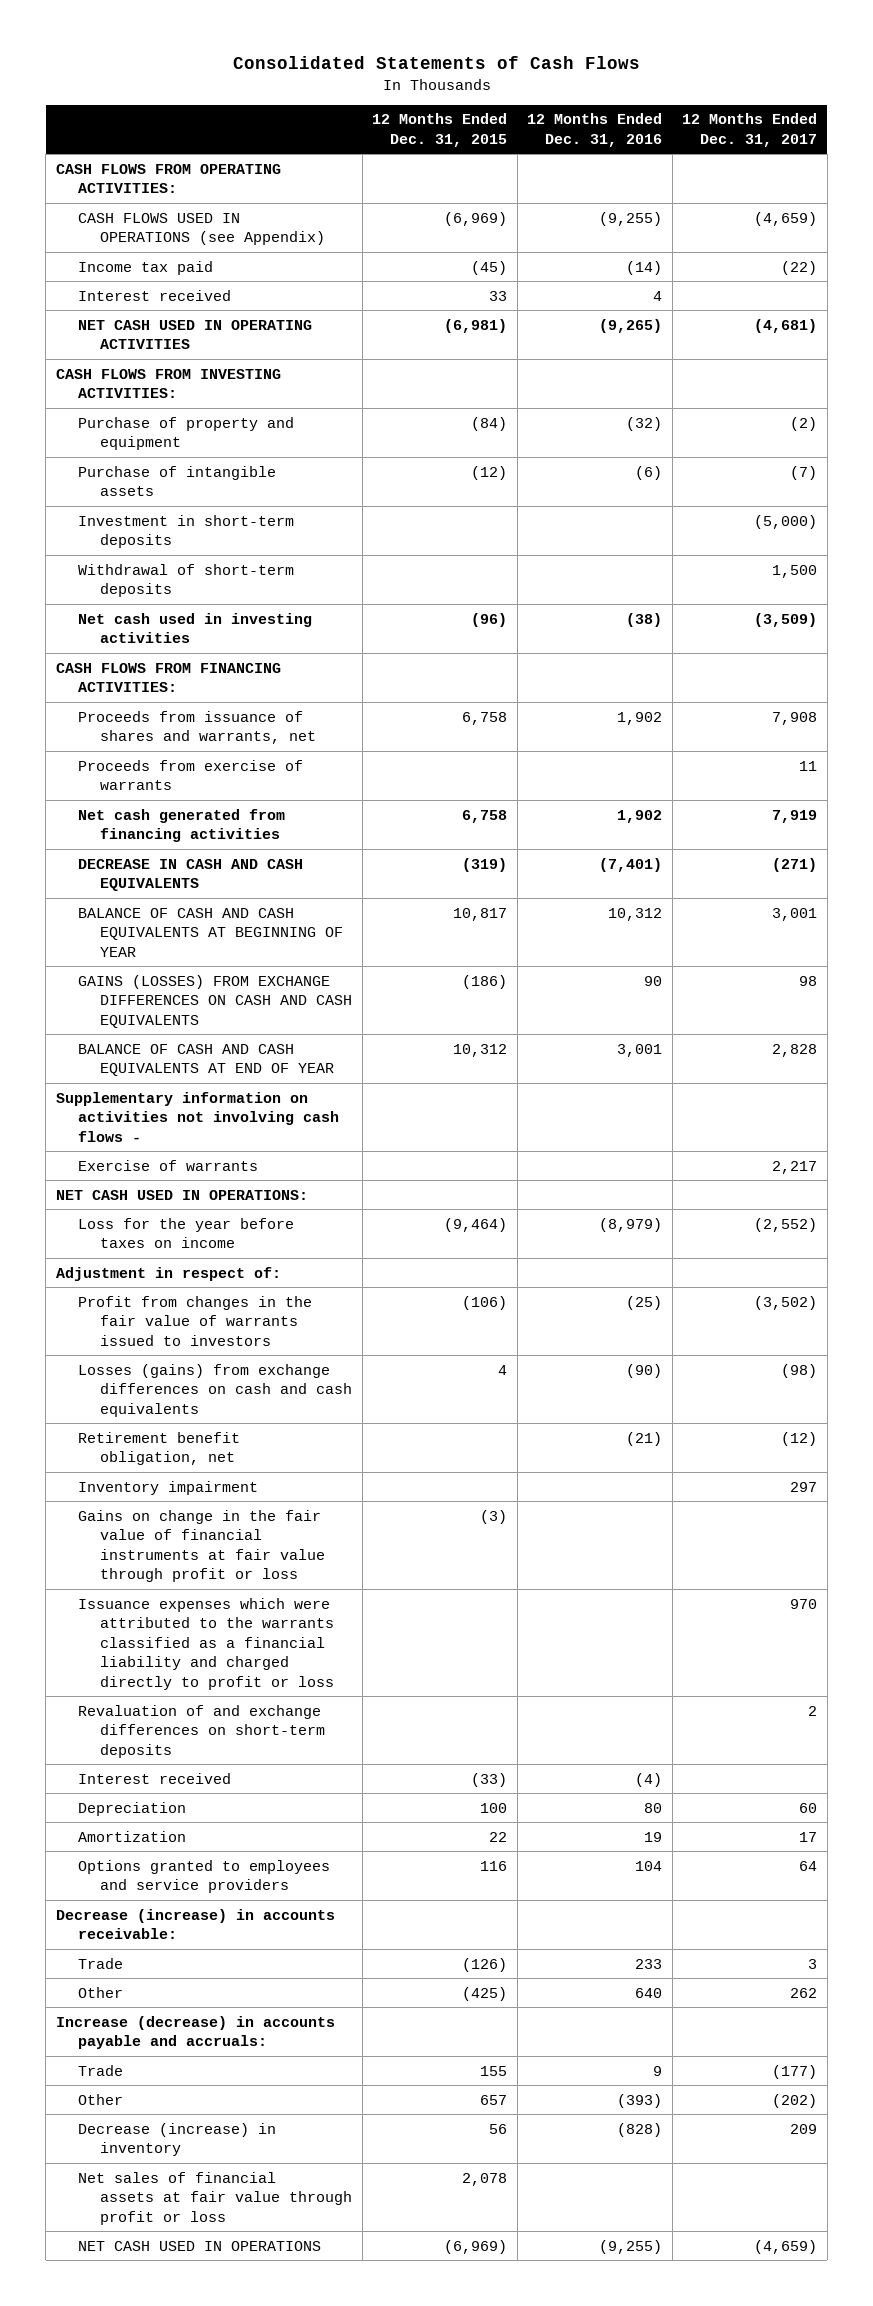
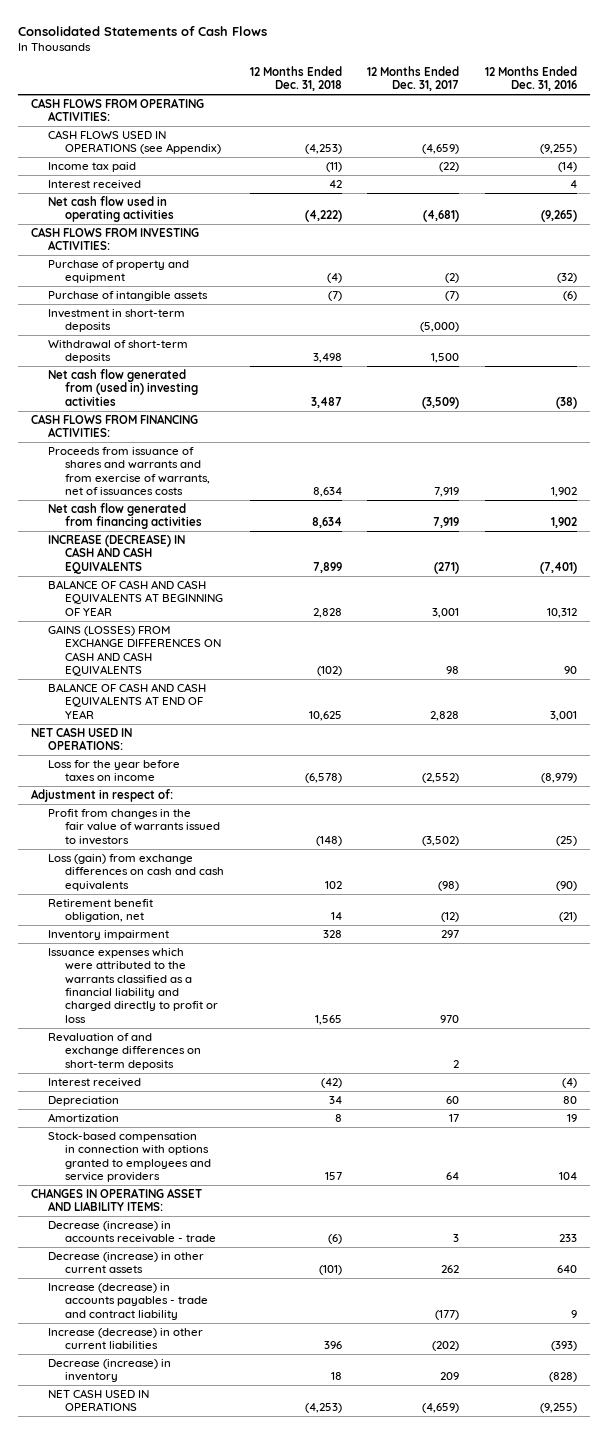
[372,113,508,147] 12 Months Ended Dec. 31, 2015 -> none
none -> [249,65,342,92] 12 Months Ended Dec. 31, 2018
[78,319,313,350] NET CASH USED IN OPERATING ACTIVITIES -> [48,196,175,223] Net cash flow used in operating activities
[78,612,313,644] Net cash used in investing activities -> [48,369,199,406] Net cash flow generated from (used in) investing activities
[78,759,304,791] Proceeds from exercise of warrants -> none
[78,710,317,745] Proceeds from issuance of shares and warrants, net -> [48,447,211,496] Proceeds from issuance of shares and warrants and from exercise of warrants, net of issuances costs
[772,711,818,725] 7,908 -> [434,487,460,498] 7,919
[78,808,286,843] Net cash generated from financing activities -> [48,503,203,530] Net cash flow generated from financing activities
[78,858,304,892] DECREASE IN CASH AND CASH EQUIVALENTS -> [48,534,186,574] INCREASE (DECREASE) IN CASH AND CASH EQUIVALENTS
[55,1091,340,1142] Supplementary information on activities not involving cash flows - -> none
[78,1159,259,1171] Exercise of warrants -> none
[78,1363,353,1417] Losses (gains) from exchange differences on cash and cash equivalents -> [48,854,225,891] Loss (gain) from exchange differences on cash and cash equivalents
[78,1509,326,1583] Gains on change in the fair value of financial instruments at fair value through profit or loss -> none
[55,1908,335,1940] Decrease (increase) in accounts receivable: -> none
[55,2015,335,2050] Increase (decrease) in accounts payable and accruals: -> none
[78,1859,331,1894] Options granted to employees and service providers -> [48,1132,212,1183] Stock-based compensation in connection with options granted to employees and service providers
none -> [31,1188,203,1212] CHANGES IN OPERATING ASSET AND LIABILITY ITEMS:
[78,1957,124,1969] Trade -> [48,1221,217,1244] Decrease (increase) in accounts receivable - trade
[78,1986,124,1998] Other -> [48,1252,205,1274] Decrease (increase) in other current assets
[78,2064,124,2076] Trade -> [48,1283,209,1320] Increase (decrease) in accounts payables - trade and contract liability
[78,2093,124,2105] Other -> [48,1328,204,1350] Increase (decrease) in other current liabilities
[78,2171,353,2225] Net sales of financial assets at fair value through profit or loss -> none

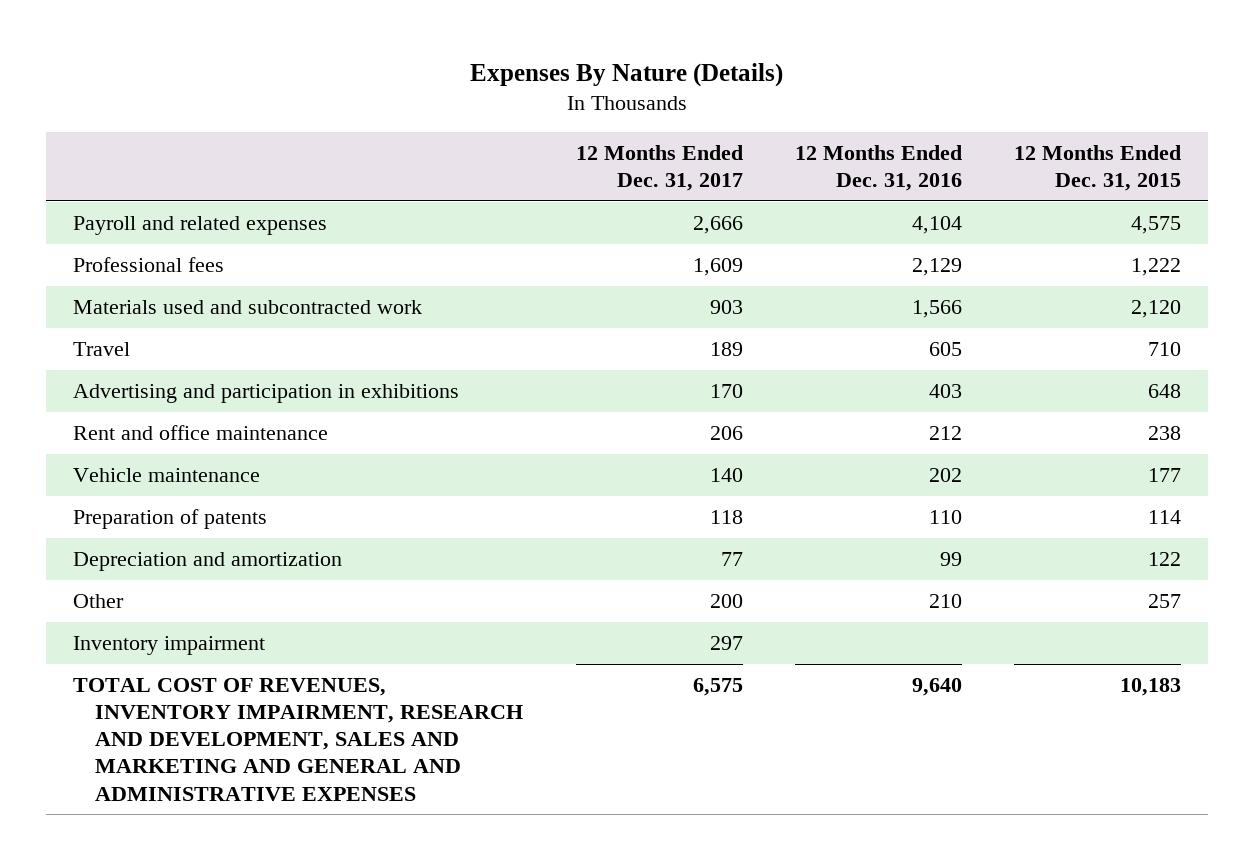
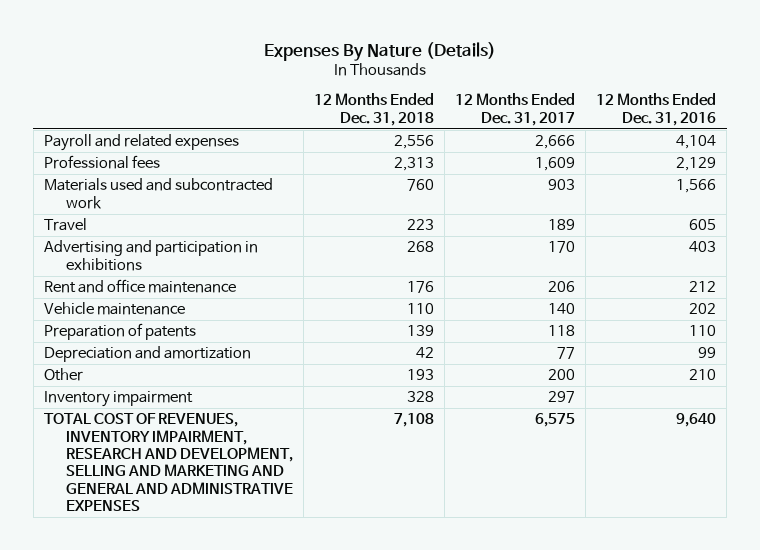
[1014,144,1182,192] 12 Months Ended Dec. 31, 2015 -> none
none -> [314,93,435,126] 12 Months Ended Dec. 31, 2018
[72,677,524,801] TOTAL COST OF REVENUES, INVENTORY IMPAIRMENT, RESEARCH AND DEVELOPMENT, SALES AND MARKETING AND GENERAL AND ADMINISTRATIVE EXPENSES -> [43,413,294,512] TOTAL COST OF REVENUES, INVENTORY IMPAIRMENT, RESEARCH AND DEVELOPMENT, SELLING AND MARKETING AND GENERAL AND ADMINISTRATIVE EXPENSES

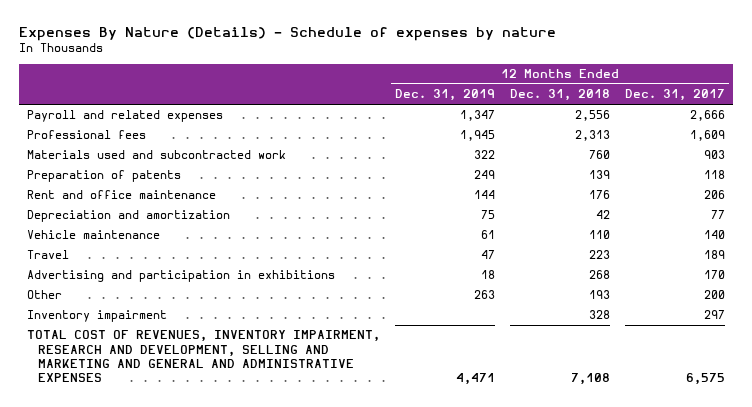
[264,41,497,61] Expenses By Nature (Details) -> [18,26,556,41] Expenses By Nature (Details) - Schedule of expenses by nature
[596,93,717,126] 12 Months Ended Dec. 31, 2016 -> none
none -> [394,89,495,102] Dec. 31, 2019
[43,279,236,294] Rent and office maintenance -> [26,190,216,200] Rent and office maintenance
[43,302,185,316] Vehicle maintenance -> [26,230,160,240] Vehicle maintenance
[43,218,87,232] Travel -> [26,250,69,260] Travel
[43,240,258,271] Advertising and participation in exhibitions -> [26,270,335,283] Advertising and participation in exhibitions

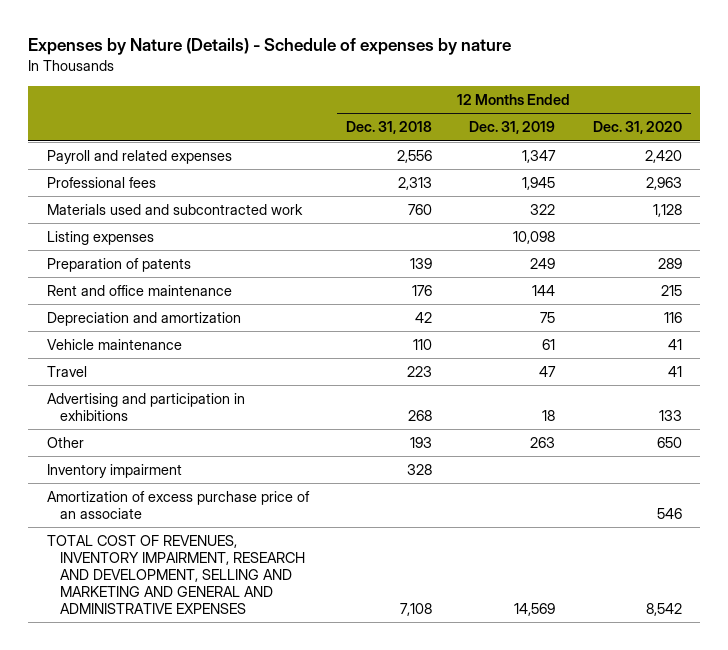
[18,26,556,41] Expenses By Nature (Details) - Schedule of expenses by nature -> [28,38,512,56] Expenses by Nature (Details) - Schedule of expenses by nature
[625,89,726,102] Dec. 31, 2017 -> none
none -> [592,121,682,135] Dec. 31, 2020
none -> [46,231,154,246] Listing expenses
none -> [46,491,310,520] Amortization of excess purchase price of an associate
[455,372,495,385] 4,471 -> [514,602,556,616] 14,569

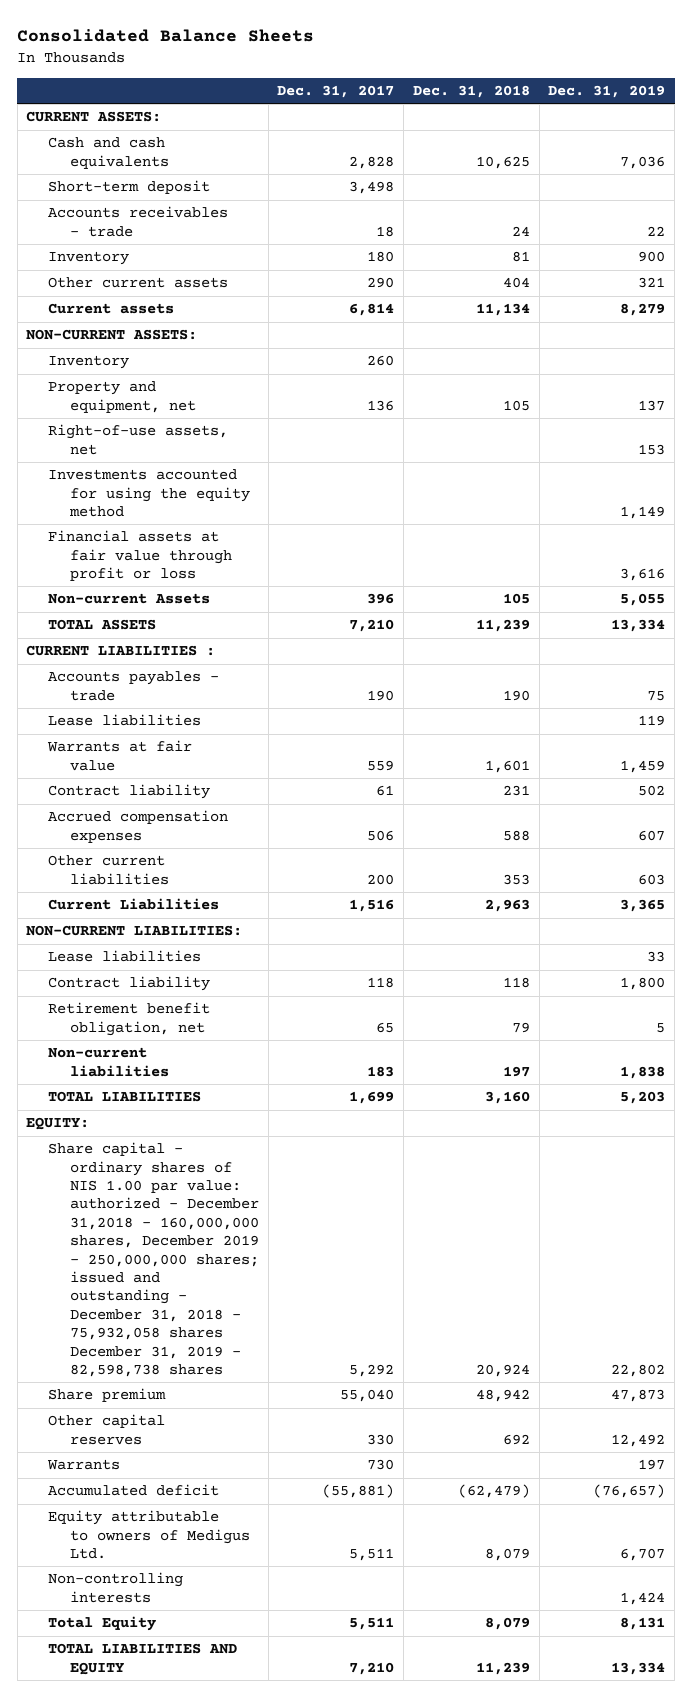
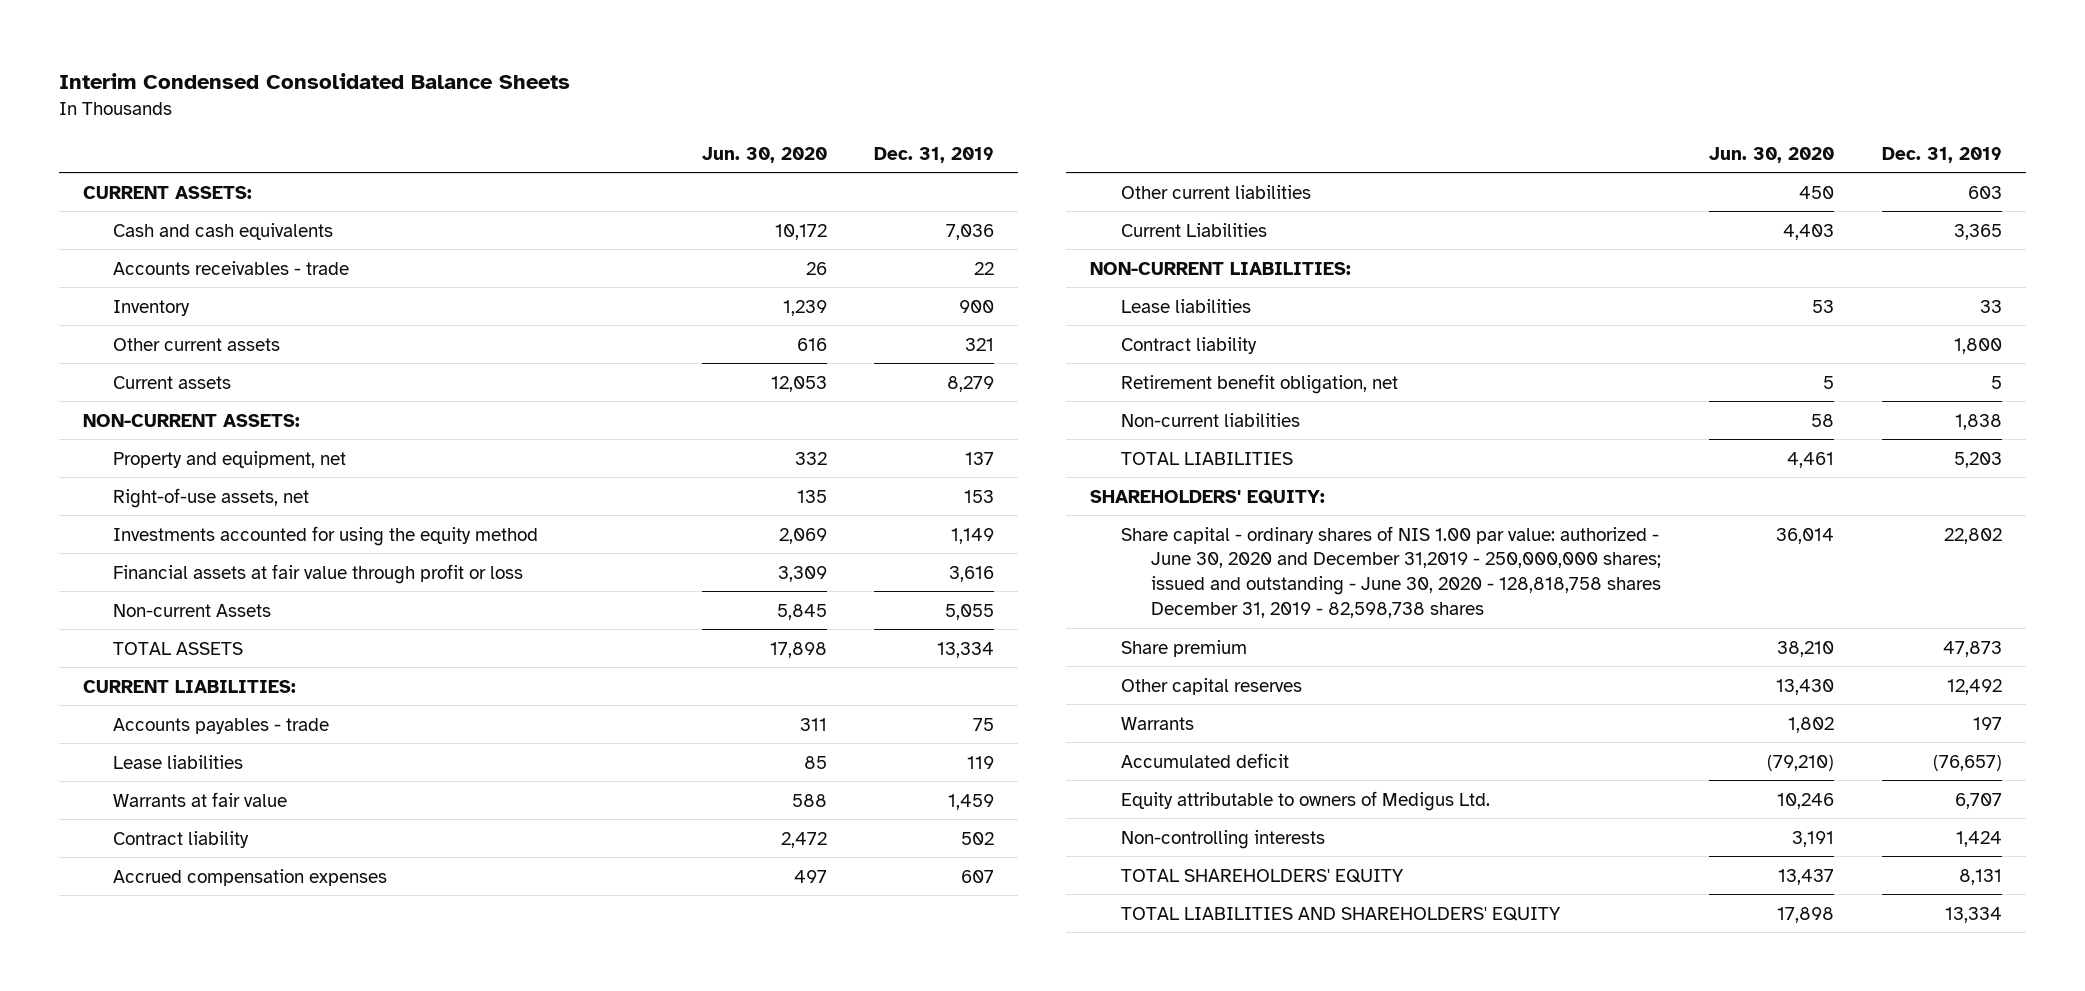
[17,29,315,43] Consolidated Balance Sheets -> [59,72,571,89] Interim Condensed Consolidated Balance Sheets
[277,84,395,98] Dec. 31, 2017 -> none
[412,84,530,98] Dec. 31, 2018 -> none
none -> [701,146,827,163] Jun. 30, 2020
[48,180,211,195] Short-term deposit -> none
[48,355,130,370] Inventory -> none
[26,645,216,657] CURRENT LIABILITIES : -> [82,679,296,693] CURRENT LIABILITIES:
[26,1117,90,1131] EQUITY: -> [1090,489,1326,504] SHAREHOLDERS' EQUITY:
[48,1142,260,1378] Share capital - ordinary shares of NIS 1.00 par value: authorized - December 31,2018 - 160,000,000 shares, December 2019 - 250,000,000 shares; issued and outstanding - December 31, 2018 - 75,932,058 shares December 31, 2019 - 82,598,738 shares -> [1120,525,1662,618] Share capital - ordinary shares of NIS 1.00 par value: authorized - June 30, 2020 and December 31,2019 - 250,000,000 shares; issued and outstanding - June 30, 2020 - 128,818,758 shares December 31, 2019 - 82,598,738 shares
[48,1616,157,1632] Total Equity -> [1120,868,1404,883] TOTAL SHAREHOLDERS' EQUITY
[48,1643,238,1675] TOTAL LIABILITIES AND EQUITY -> [1120,906,1561,921] TOTAL LIABILITIES AND SHAREHOLDERS' EQUITY

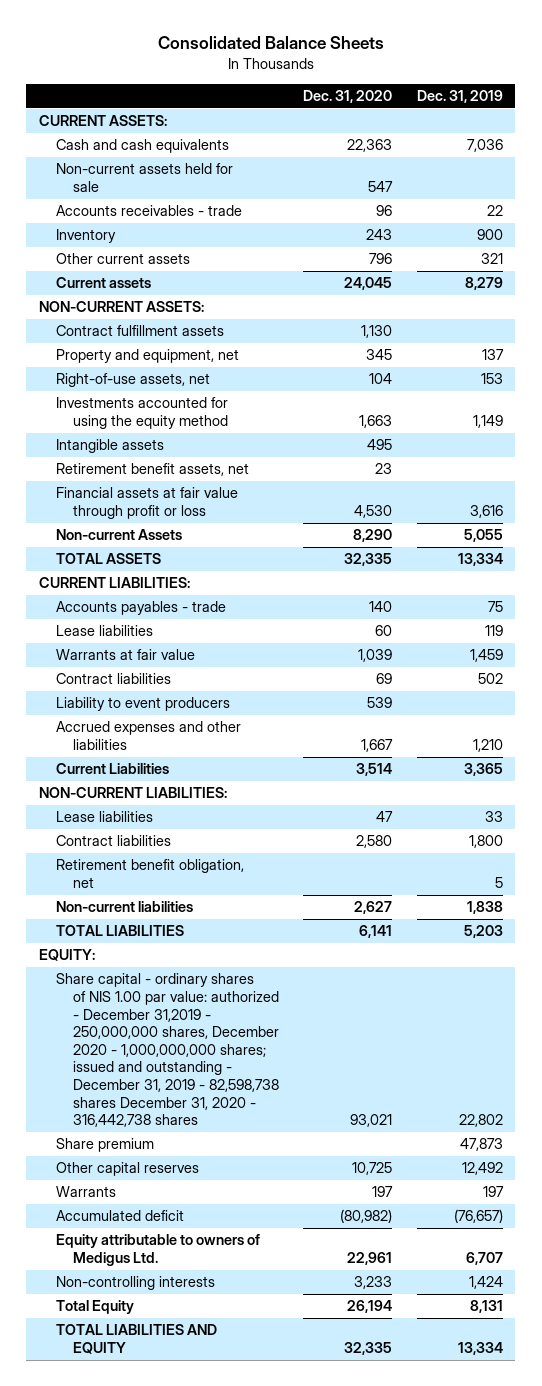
[59,72,571,89] Interim Condensed Consolidated Balance Sheets -> [157,36,384,50] Consolidated Balance Sheets
[701,146,827,163] Jun. 30, 2020 -> none
none -> [303,90,393,104] Dec. 31, 2020
none -> [55,163,233,193] Non-current assets held for sale
none -> [55,325,224,337] Contract fulfillment assets
none -> [55,439,164,454] Intangible assets
none -> [55,463,249,477] Retirement benefit assets, net
[113,868,388,886] Accrued compensation expenses -> none
[113,830,250,848] Contract liability -> [55,673,171,685] Contract liabilities
none -> [55,697,230,712] Liability to event producers
[1120,184,1311,199] Other current liabilities -> [55,721,241,751] Accrued expenses and other liabilities
[1967,185,2002,199] 603 -> [472,739,503,753] 1,210
[1120,336,1257,354] Contract liability -> [55,835,171,847] Contract liabilities
[1090,489,1326,504] SHAREHOLDERS' EQUITY: -> [38,949,95,962] EQUITY:
[1120,525,1662,618] Share capital - ordinary shares of NIS 1.00 par value: authorized - June 30, 2020 and December 31,2019 - 250,000,000 shares; issued and outstanding - June 30, 2020 - 128,818,758 shares December 31, 2019 - 82,598,738 shares -> [55,973,279,1128] Share capital - ordinary shares of NIS 1.00 par value: authorized - December 31,2019 - 250,000,000 shares, December 2020 - 1,000,000,000 shares; issued and outstanding - December 31, 2019 - 82,598,738 shares December 31, 2020 - 316,442,738 shares
[1120,868,1404,883] TOTAL SHAREHOLDERS' EQUITY -> [55,1300,134,1315] Total Equity
[1120,906,1561,921] TOTAL LIABILITIES AND SHAREHOLDERS' EQUITY -> [55,1324,217,1355] TOTAL LIABILITIES AND EQUITY

